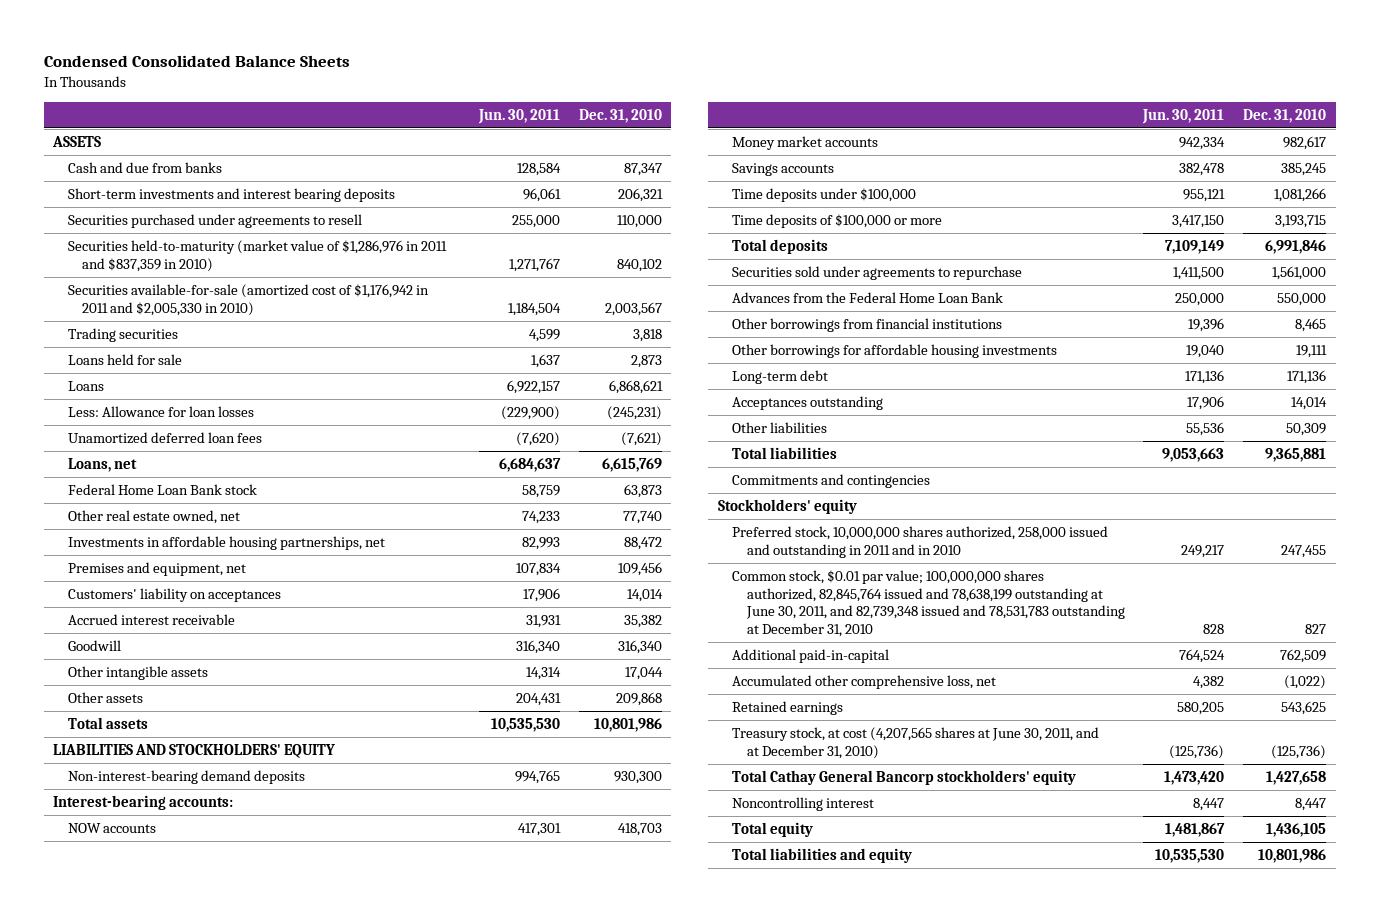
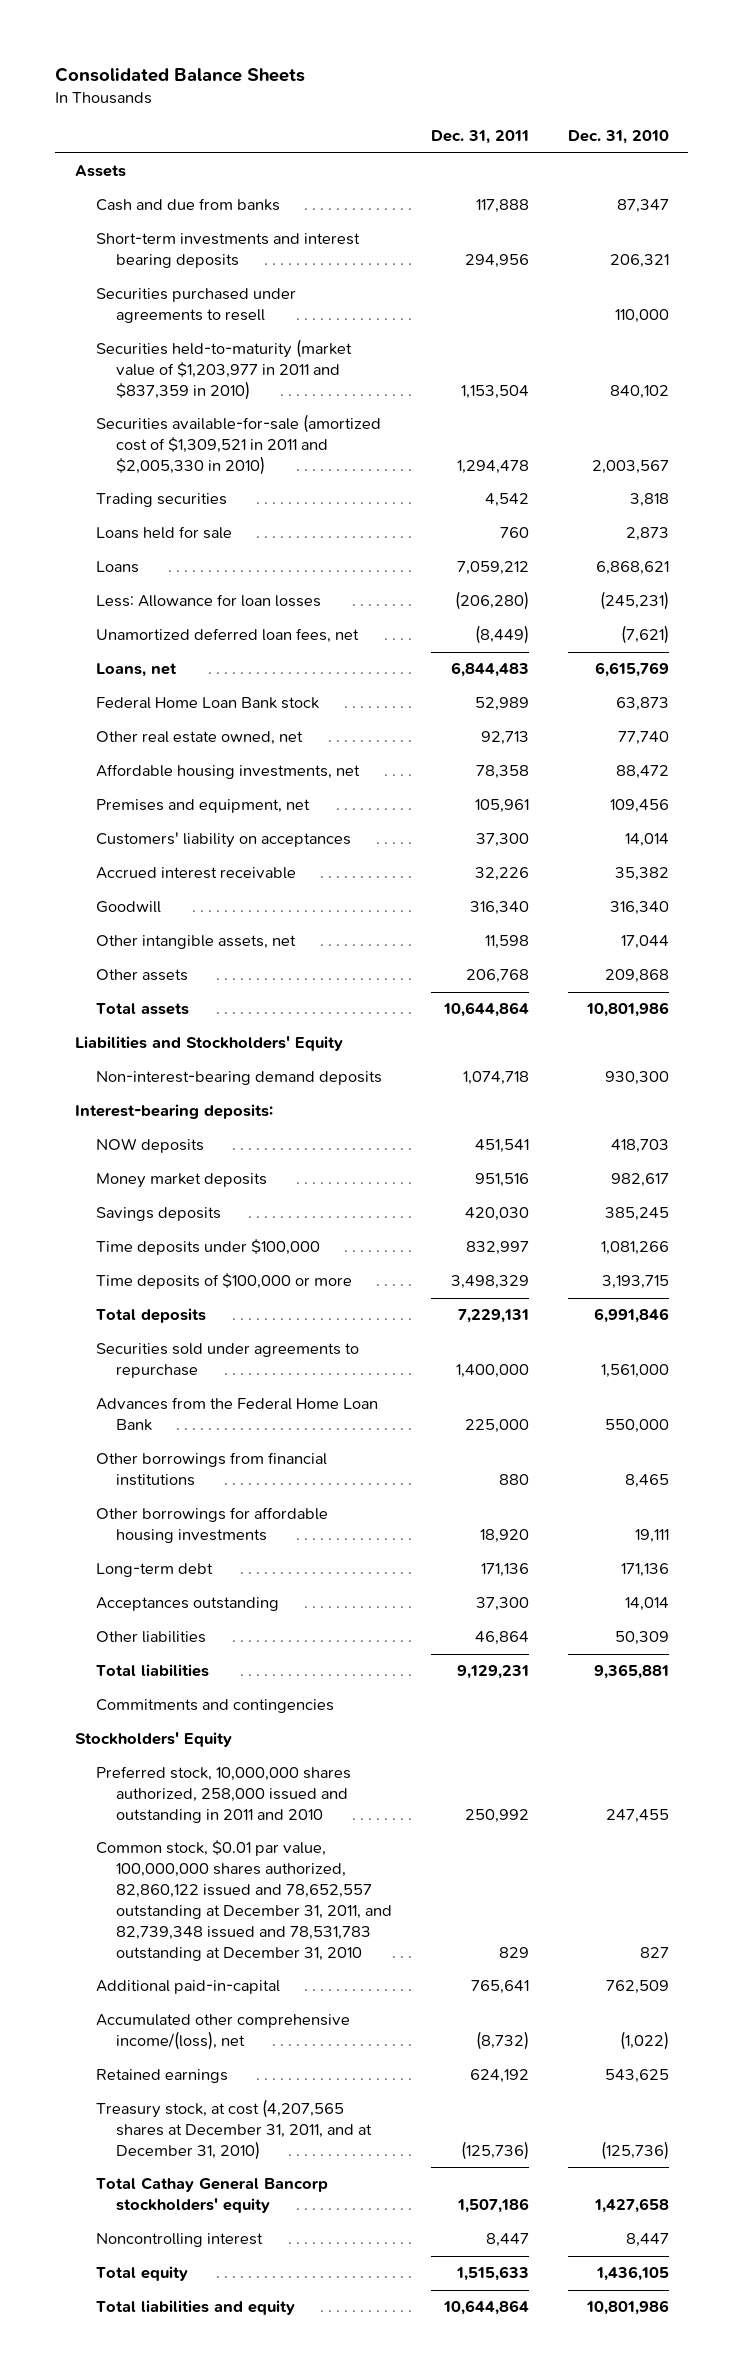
[43,54,350,67] Condensed Consolidated Balance Sheets -> [55,66,306,82] Consolidated Balance Sheets
[478,108,561,124] Jun. 30, 2011 -> none
none -> [430,130,529,145] Dec. 31, 2011
[52,136,102,148] ASSETS -> [74,165,126,178] Assets
[67,240,447,272] Securities held-to-maturity (market value of $1,286,976 in 2011 and $837,359 in 2010) -> [95,339,352,401] Securities held-to-maturity (market value of $1,203,977 in 2011 and $837,359 in 2010)
[67,284,429,316] Securities available-for-sale (amortized cost of $1,176,942 in 2011 and $2,005,330 in 2010) -> [95,414,381,476] Securities available-for-sale (amortized cost of $1,309,521 in 2011 and $2,005,330 in 2010)
[67,432,262,445] Unamortized deferred loan fees -> [95,628,359,644] Unamortized deferred loan fees, net
[67,536,385,551] Investments in affordable housing partnerships, net -> [95,764,360,780] Affordable housing investments, net
[67,666,208,681] Other intangible assets -> [95,935,296,950] Other intangible assets, net
[53,744,336,759] LIABILITIES AND STOCKHOLDERS' EQUITY -> [74,1036,343,1052] Liabilities and Stockholders' Equity
[53,795,234,811] Interest-bearing accounts: -> [74,1104,273,1120] Interest-bearing deposits:
[67,823,156,834] NOW accounts -> [95,1138,204,1154] NOW deposits
[732,136,879,151] Money market accounts -> [95,1173,267,1189] Money market deposits
[732,163,835,177] Savings accounts -> [95,1207,221,1222] Savings deposits
[717,499,857,515] Stockholders' equity -> [74,1732,232,1748] Stockholders' Equity
[732,526,1109,558] Preferred stock, 10,000,000 shares authorized, 258,000 issued and outstanding in 2011 and in 2010 -> [95,1766,351,1824] Preferred stock, 10,000,000 shares authorized, 258,000 issued and outstanding in 2011 and 2010
[732,570,1125,637] Common stock, $0.01 par value; 100,000,000 shares authorized, 82,845,764 issued and 78,638,199 outstanding at June 30, 2011, and 82,739,348 issued and 78,531,783 outstanding at December 31, 2010 -> [95,1840,393,1961] Common stock, $0.01 par value, 100,000,000 shares authorized, 82,860,122 issued and 78,652,557 outstanding at December 31, 2011, and 82,739,348 issued and 78,531,783 outstanding at December 31, 2010
[732,675,997,690] Accumulated other comprehensive loss, net -> [95,2014,350,2051] Accumulated other comprehensive income/(loss), net
[732,727,1100,759] Treasury stock, at cost (4,207,565 shares at June 30, 2011, and at December 31, 2010) -> [95,2099,373,2161] Treasury stock, at cost (4,207,565 shares at December 31, 2011, and at December 31, 2010)

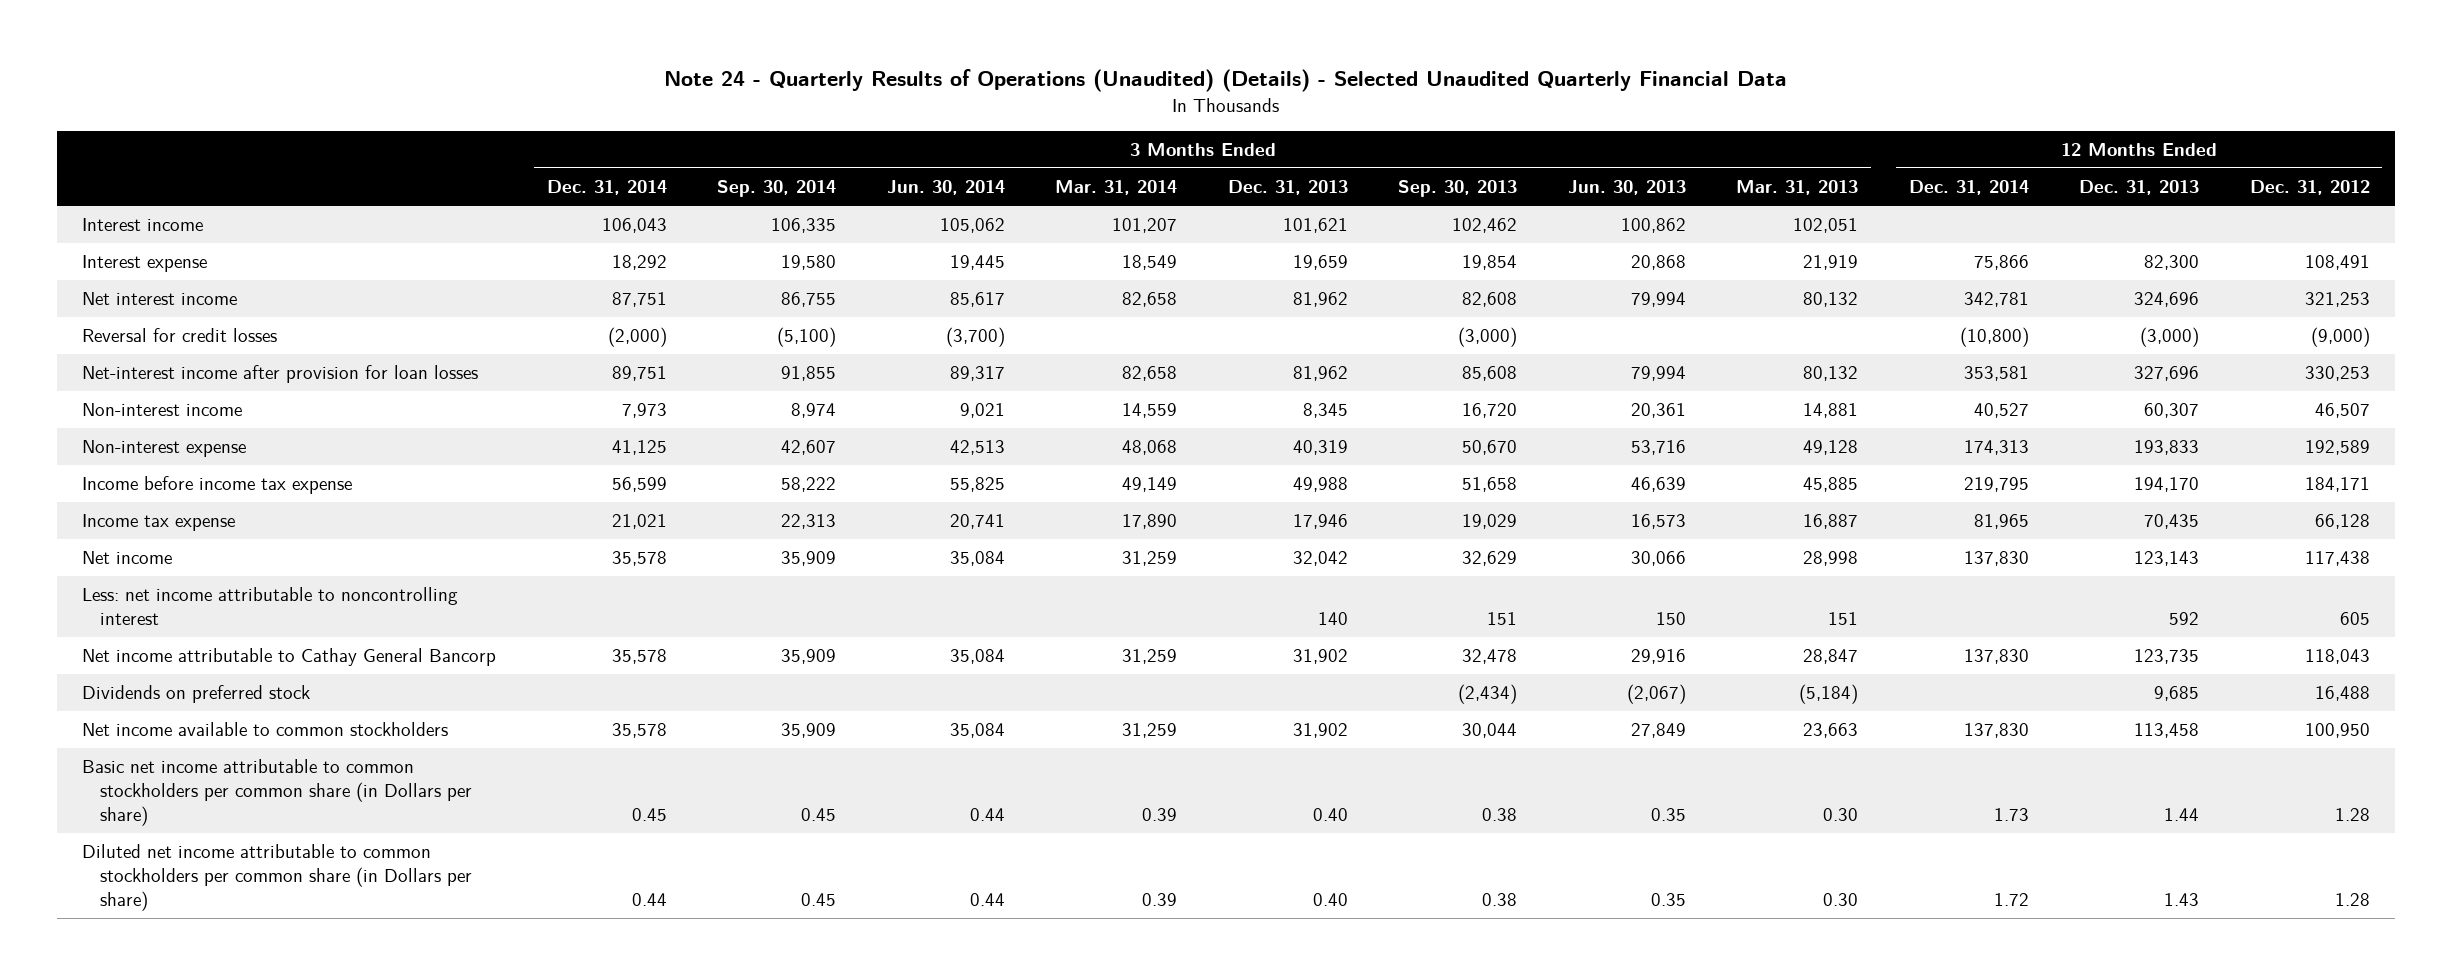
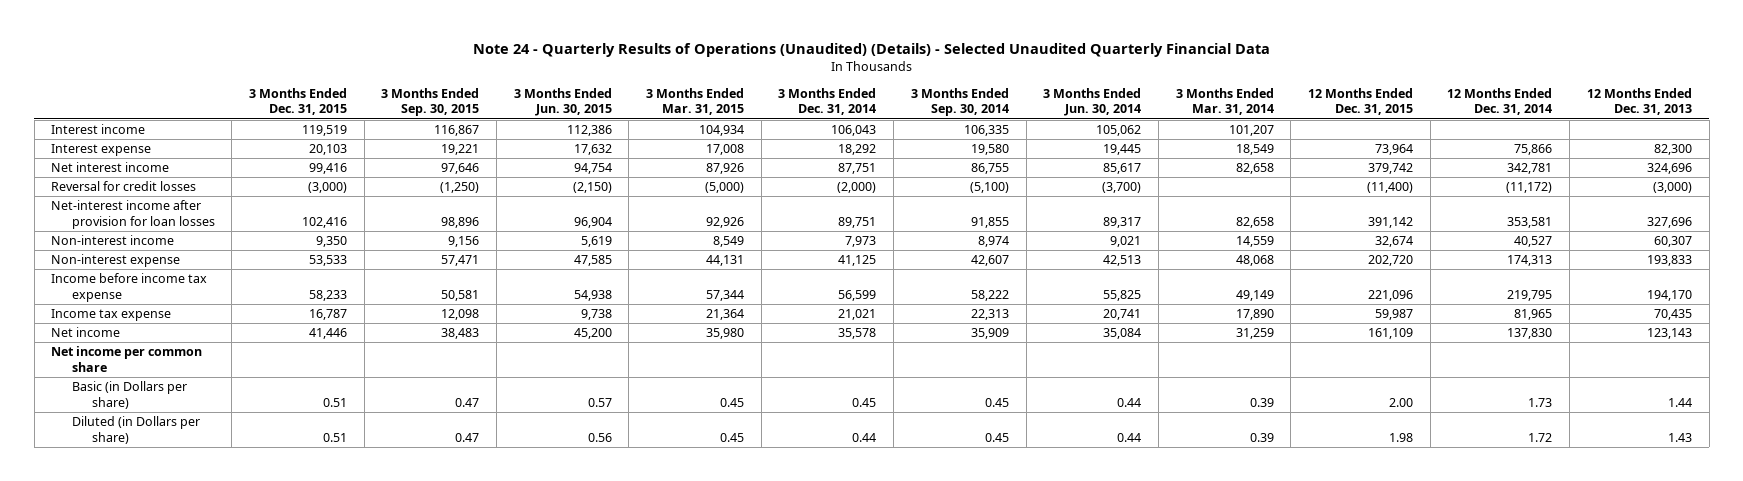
[1227,180,1348,196] Dec. 31, 2013 -> none
[1398,180,1518,198] Sep. 30, 2013 -> none
[1567,180,1686,196] Jun. 30, 2013 -> none
[1736,180,1859,196] Mar. 31, 2013 -> none
[2249,180,2370,196] Dec. 31, 2012 -> none
none -> [248,87,347,116] 3 Months Ended Dec. 31, 2015
none -> [381,87,480,117] 3 Months Ended Sep. 30, 2015
none -> [513,87,612,117] 3 Months Ended Jun. 30, 2015
none -> [646,87,745,116] 3 Months Ended Mar. 31, 2015
none -> [1308,87,1414,116] 12 Months Ended Dec. 31, 2015
[1959,327,2029,348] (10,800) -> [1506,182,1553,194] (11,172)
[82,587,459,626] Less: net income attributable to noncontrolling interest -> none
[82,648,497,667] Net income attributable to Cathay General Bancorp -> none
[82,685,311,704] Dividends on preferred stock -> none
[82,722,449,737] Net income available to common stockholders -> none
none -> [51,346,203,372] Net income per common share
[82,759,473,827] Basic net income attributable to common stockholders per common share (in Dollars per share) -> [71,381,187,409] Basic (in Dollars per share)
[82,844,473,912] Diluted net income attributable to common stockholders per common share (in Dollars per share) -> [71,416,200,444] Diluted (in Dollars per share)

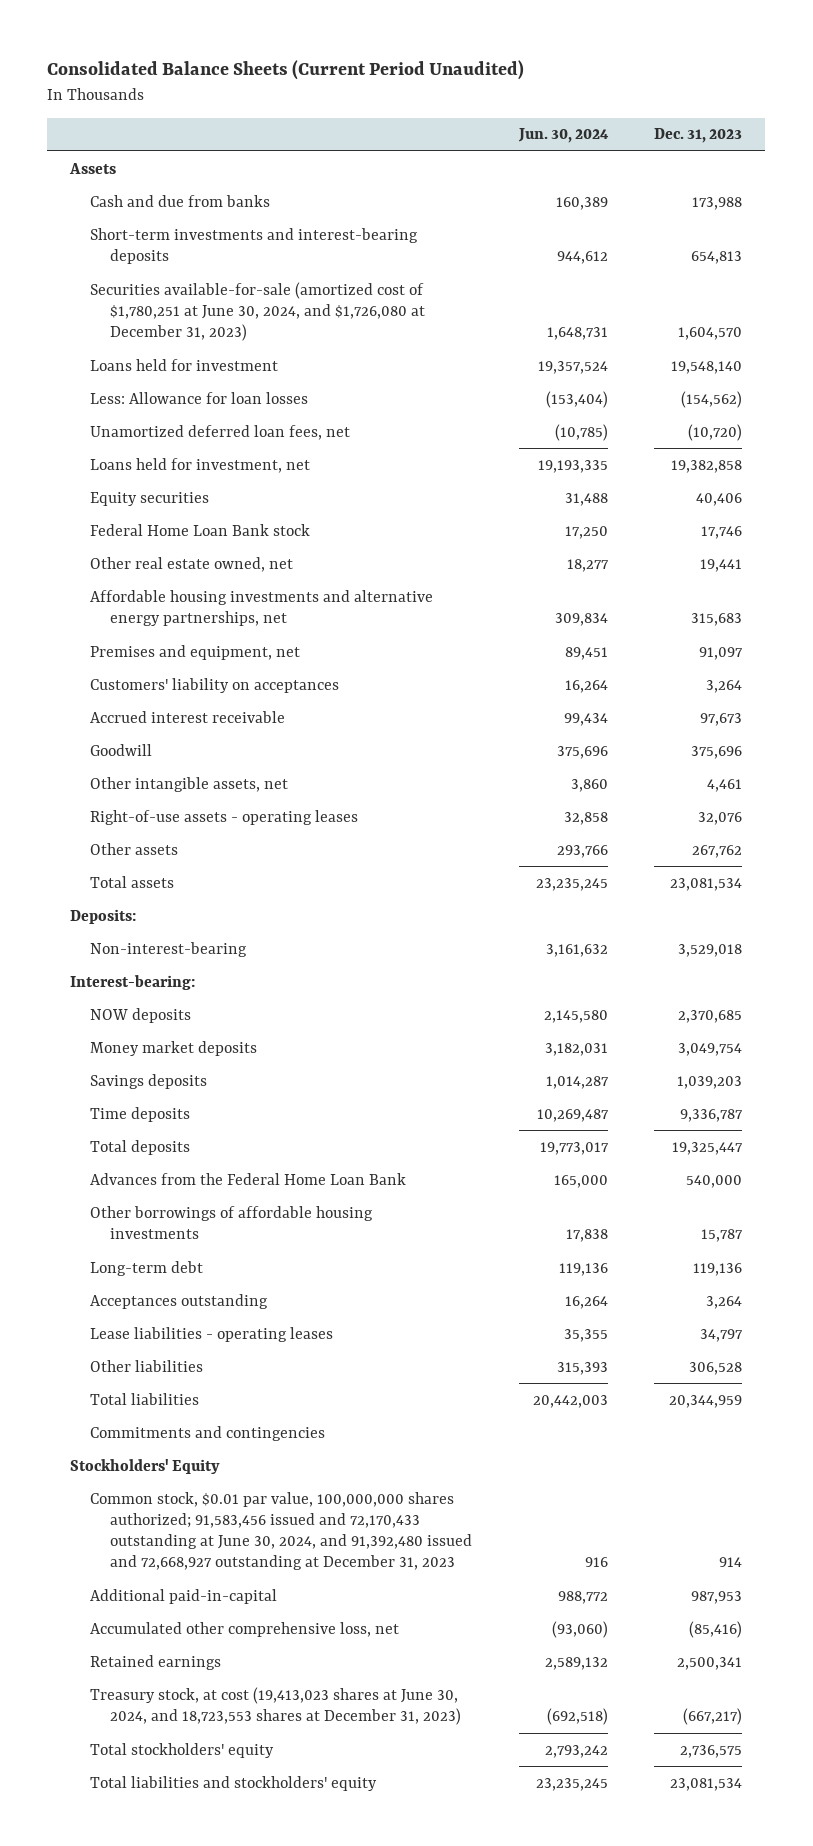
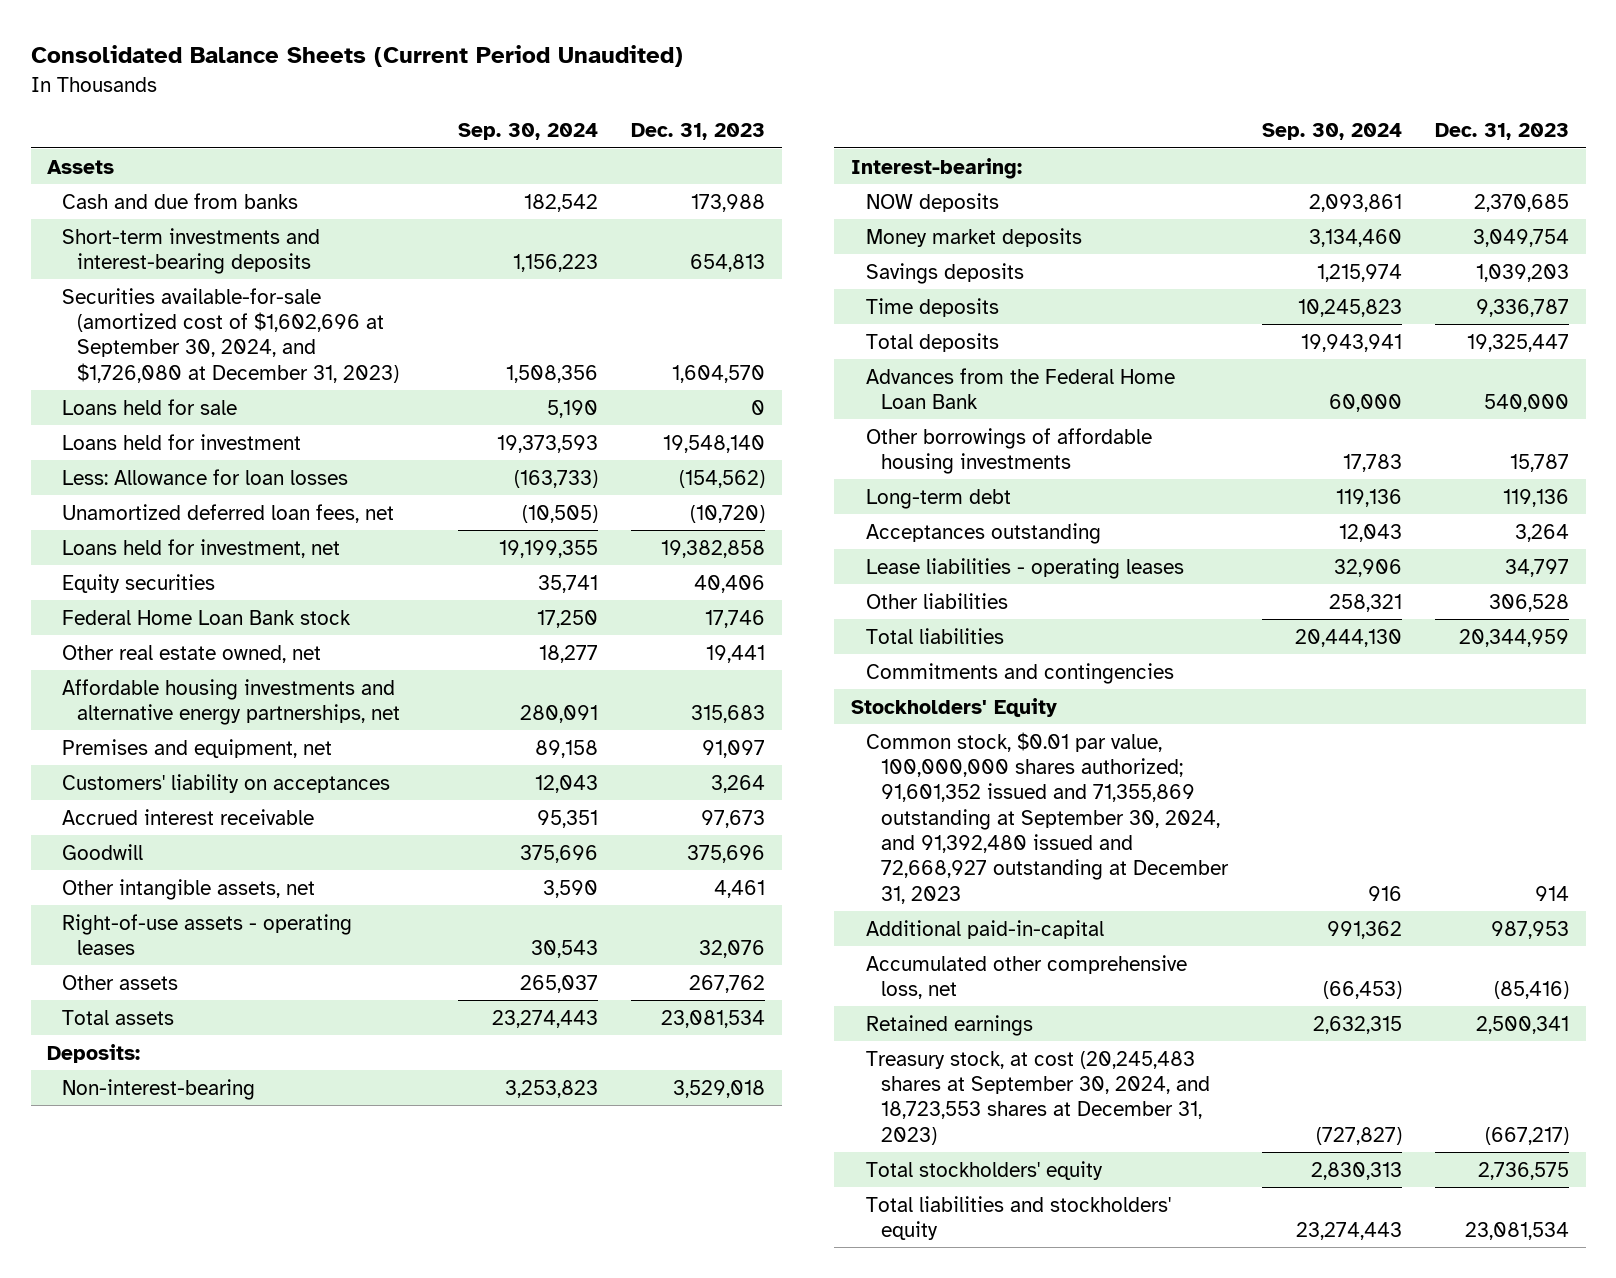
[517,128,609,144] Jun. 30, 2024 -> none
none -> [457,123,598,141] Sep. 30, 2024
[90,281,426,342] Securities available-for-sale (amortized cost of $1,780,251 at June 30, 2024, and $1,726,080 at December 31, 2023) -> [62,287,400,383] Securities available-for-sale (amortized cost of $1,602,696 at September 30, 2024, and $1,726,080 at December 31, 2023)
none -> [62,398,238,415] Loans held for sale
[90,1491,473,1571] Common stock, $0.01 par value, 100,000,000 shares authorized; 91,583,456 issued and 72,170,433 outstanding at June 30, 2024, and 91,392,480 issued and 72,668,927 outstanding at December 31, 2023 -> [866,731,1230,904] Common stock, $0.01 par value, 100,000,000 shares authorized; 91,601,352 issued and 71,355,869 outstanding at September 30, 2024, and 91,392,480 issued and 72,668,927 outstanding at December 31, 2023
[90,1686,462,1725] Treasury stock, at cost (19,413,023 shares at June 30, 2024, and 18,723,553 shares at December 31, 2023) -> [866,1050,1211,1145] Treasury stock, at cost (20,245,483 shares at September 30, 2024, and 18,723,553 shares at December 31, 2023)

